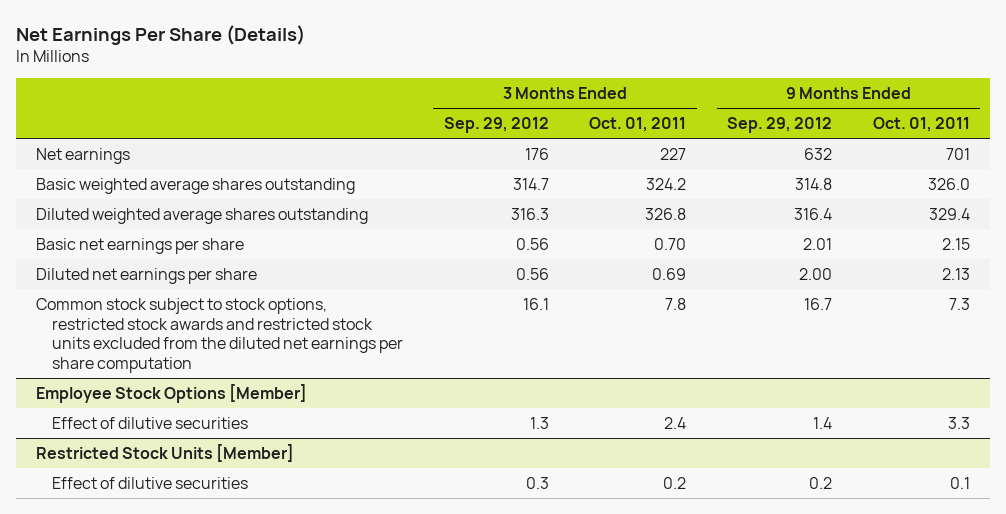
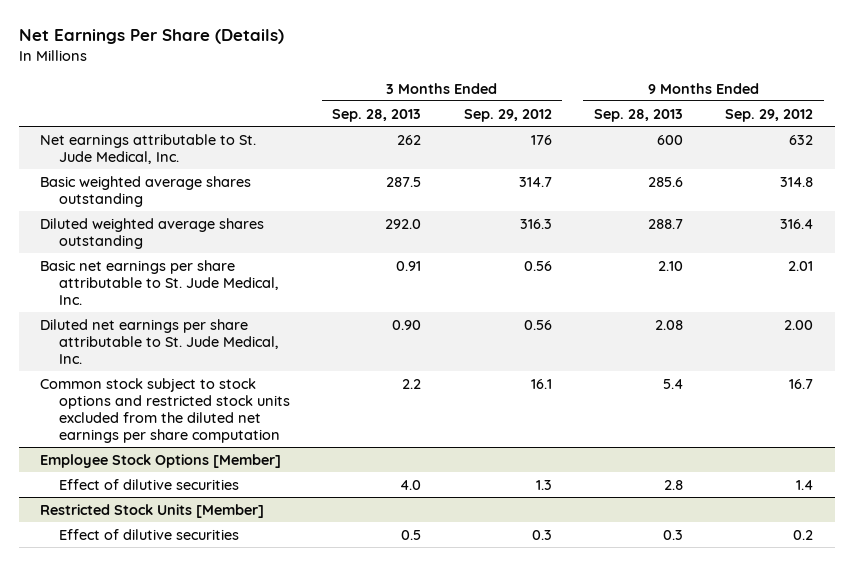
[589,117,687,133] Oct. 01, 2011 -> none
[873,117,971,133] Oct. 01, 2011 -> none
none -> [332,108,422,122] Sep. 28, 2013
none -> [594,108,684,122] Sep. 28, 2013
[36,147,131,164] Net earnings -> [39,133,256,164] Net earnings attributable to St. Jude Medical, Inc.
[36,237,245,254] Basic net earnings per share -> [39,259,279,305] Basic net earnings per share attributable to St. Jude Medical, Inc.
[36,267,258,284] Diluted net earnings per share -> [39,318,279,364] Diluted net earnings per share attributable to St. Jude Medical, Inc.
[36,297,403,373] Common stock subject to stock options, restricted stock awards and restricted stock units excluded from the diluted net earnings per share computation -> [39,377,290,443] Common stock subject to stock options and restricted stock units excluded from the diluted net earnings per share computation

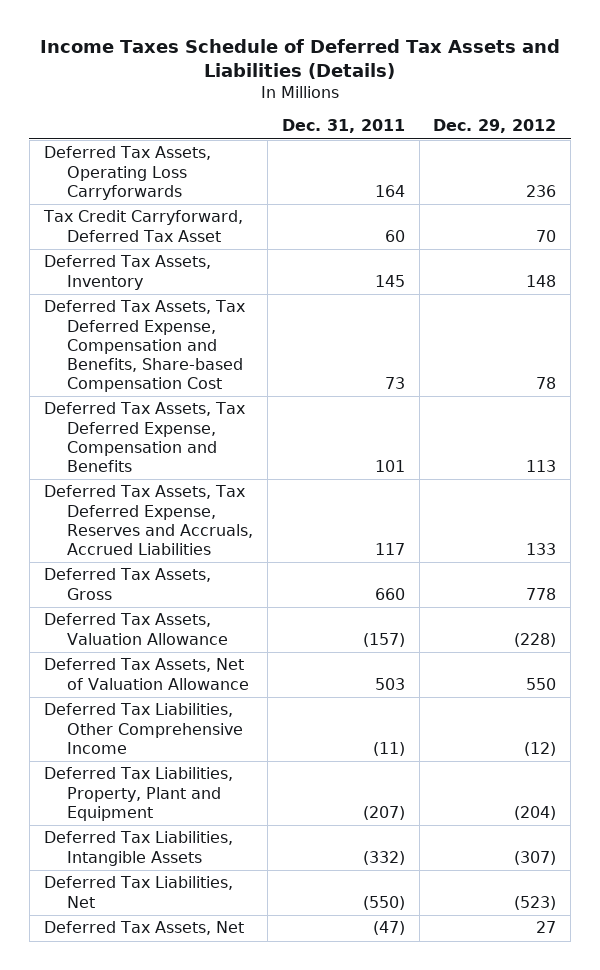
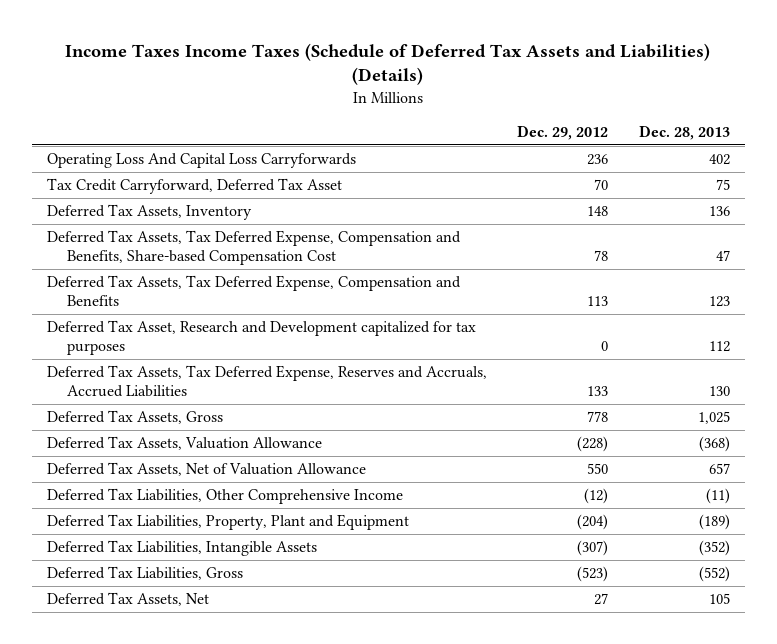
[40,39,561,80] Income Taxes Schedule of Deferred Tax Assets and Liabilities (Details) -> [65,42,711,86] Income Taxes Income Taxes (Schedule of Deferred Tax Assets and Liabilities) (Details)
[281,119,405,134] Dec. 31, 2011 -> none
none -> [638,124,730,140] Dec. 28, 2013
[43,146,211,200] Deferred Tax Assets, Operating Loss Carryforwards -> [47,153,357,169] Operating Loss And Capital Loss Carryforwards
none -> [47,320,477,355] Deferred Tax Asset, Research and Development capitalized for tax purposes
[43,876,233,908] Deferred Tax Liabilities, Net -> [47,566,244,581] Deferred Tax Liabilities, Gross

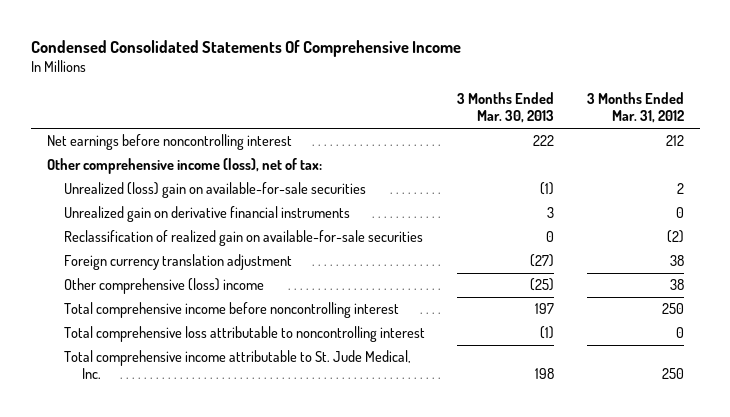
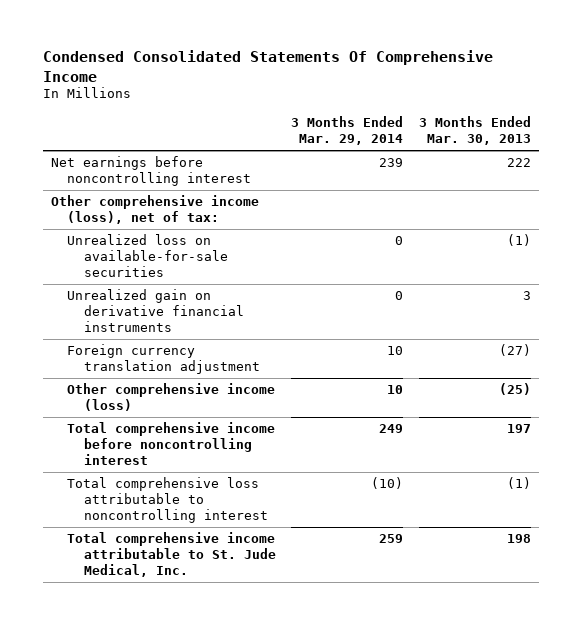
[586,92,684,124] 3 Months Ended Mar. 31, 2012 -> none
none -> [291,116,404,146] 3 Months Ended Mar. 29, 2014
[64,182,367,199] Unrealized (loss) gain on available-for-sale securities -> [67,234,228,278] Unrealized loss on available-for-sale securities
[64,230,424,247] Reclassification of realized gain on available-for-sale securities -> none
[64,278,265,295] Other comprehensive (loss) income -> [67,383,276,412] Other comprehensive income (loss)

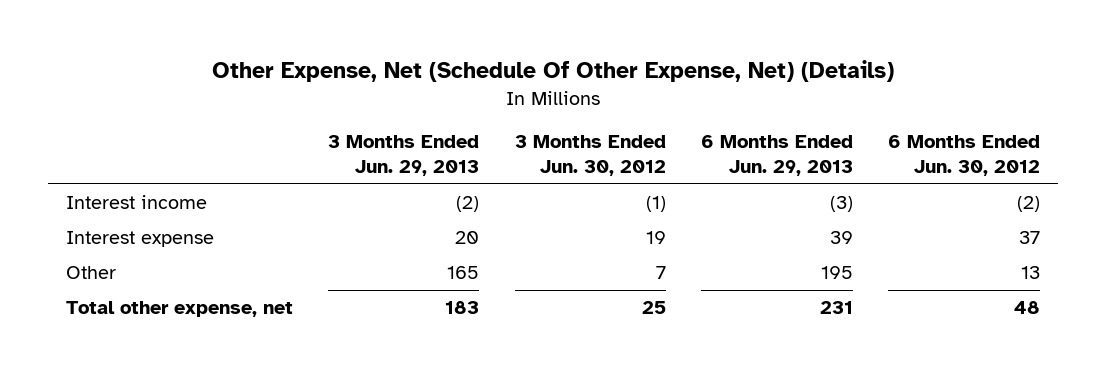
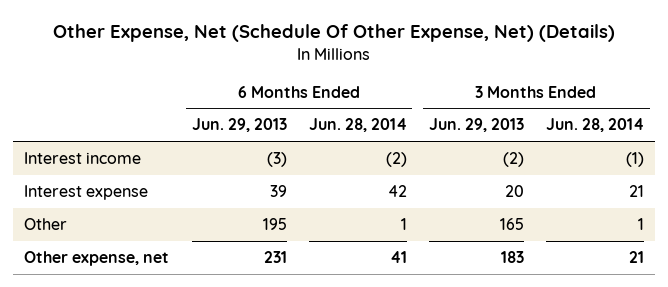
[514,135,666,176] 3 Months Ended Jun. 30, 2012 -> none
[888,135,1041,176] 6 Months Ended Jun. 30, 2012 -> none
none -> [308,118,407,133] Jun. 28, 2014
none -> [546,118,645,133] Jun. 28, 2014
[65,301,293,318] Total other expense, net -> [24,250,170,266] Other expense, net

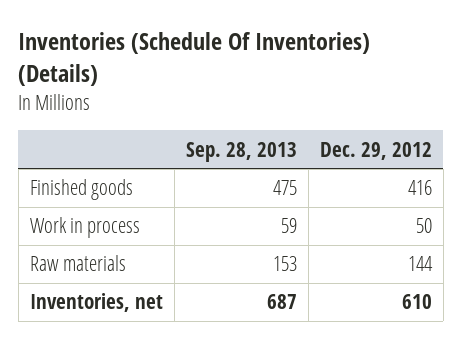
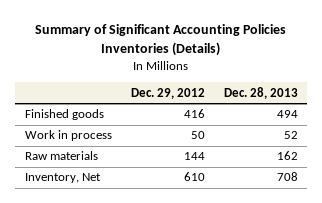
[18,32,371,87] Inventories (Schedule Of Inventories) (Details) -> [35,24,287,57] Summary of Significant Accounting Policies Inventories (Details)
[185,141,297,162] Sep. 28, 2013 -> none
none -> [223,86,298,99] Dec. 28, 2013
[29,293,163,313] Inventories, net -> [24,173,101,184] Inventory, Net

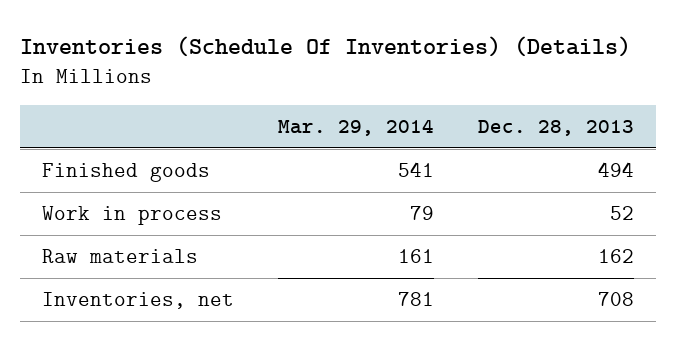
[35,24,287,57] Summary of Significant Accounting Policies Inventories (Details) -> [20,35,632,57] Inventories (Schedule Of Inventories) (Details)
[130,87,205,99] Dec. 29, 2012 -> none
none -> [278,118,435,136] Mar. 29, 2014
[24,173,101,184] Inventory, Net -> [42,292,235,310] Inventories, net

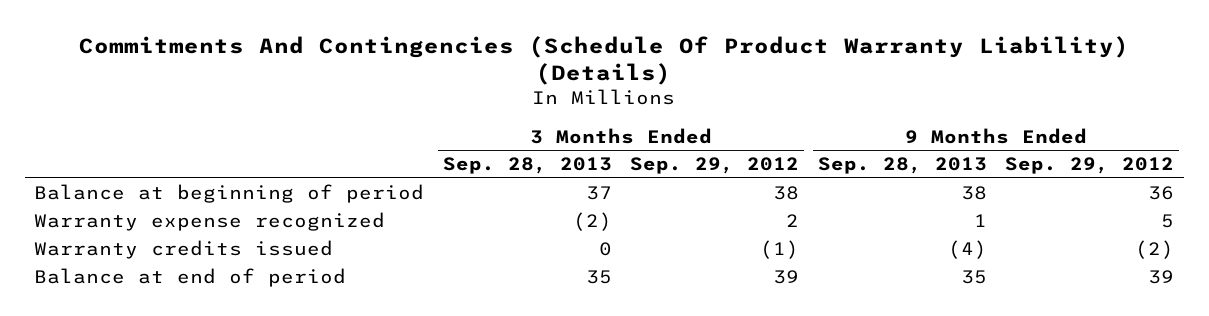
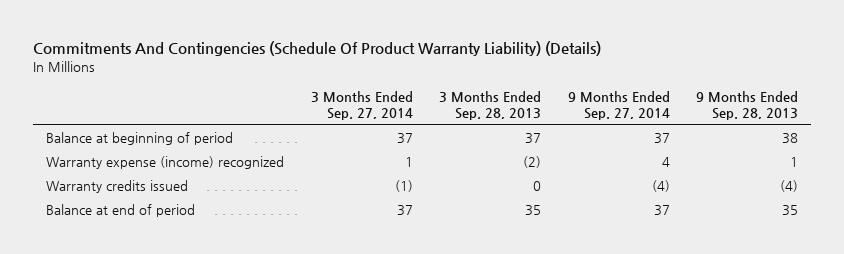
[630,157,800,175] Sep. 29, 2012 -> none
[1005,157,1175,175] Sep. 29, 2012 -> none
none -> [310,90,413,120] 3 Months Ended Sep. 27, 2014
none -> [567,90,670,120] 9 Months Ended Sep. 27, 2014
[34,212,386,232] Warranty expense recognized -> [46,155,285,169] Warranty expense (income) recognized

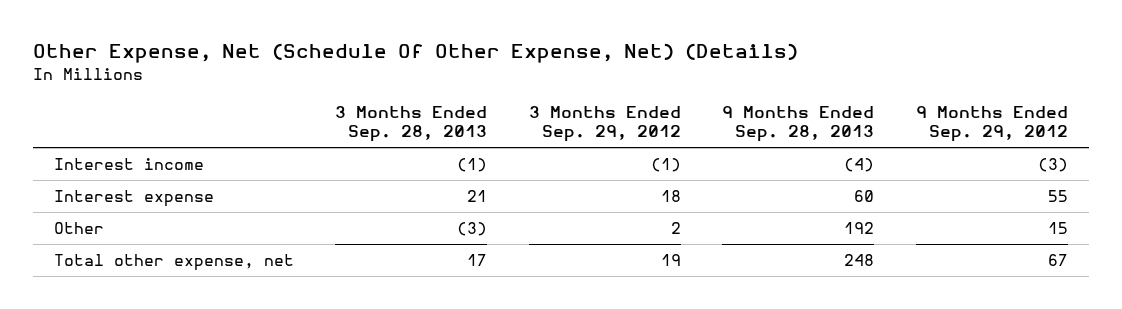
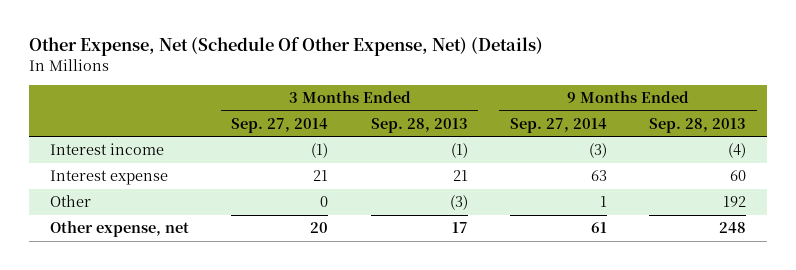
[528,105,681,143] 3 Months Ended Sep. 29, 2012 -> none
[915,105,1068,143] 9 Months Ended Sep. 29, 2012 -> none
none -> [231,117,329,133] Sep. 27, 2014
none -> [509,117,607,133] Sep. 27, 2014
[54,254,295,272] Total other expense, net -> [50,221,190,238] Other expense, net

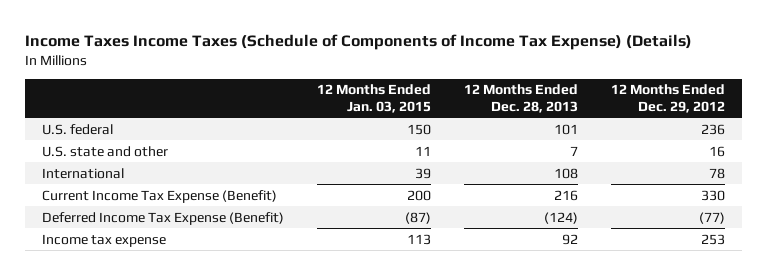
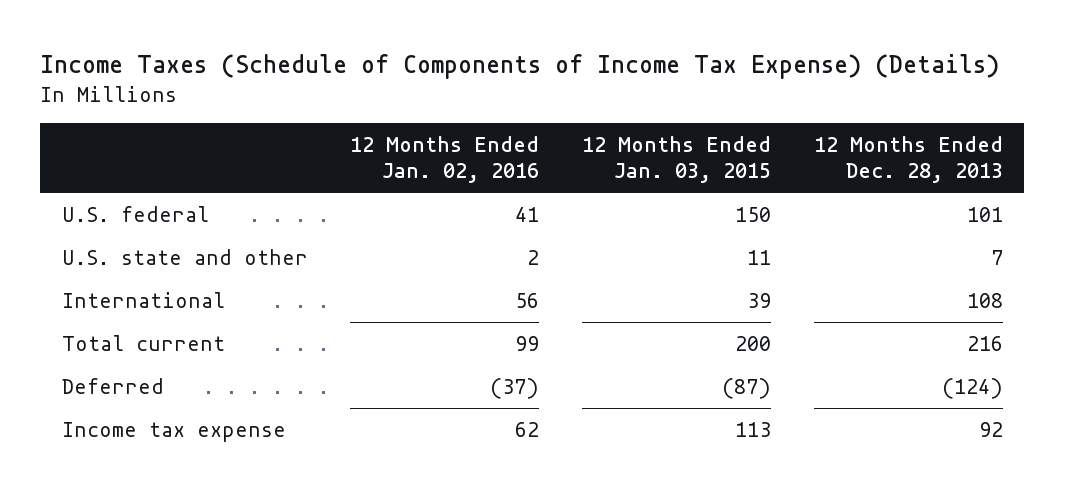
[24,34,692,51] Income Taxes Income Taxes (Schedule of Components of Income Tax Expense) (Details) -> [40,54,1000,80] Income Taxes (Schedule of Components of Income Tax Expense) (Details)
[611,84,726,113] 12 Months Ended Dec. 29, 2012 -> none
none -> [350,136,540,184] 12 Months Ended Jan. 02, 2016
[41,189,277,203] Current Income Tax Expense (Benefit) -> [61,334,225,351] Total current
[41,211,284,225] Deferred Income Tax Expense (Benefit) -> [61,377,164,394] Deferred

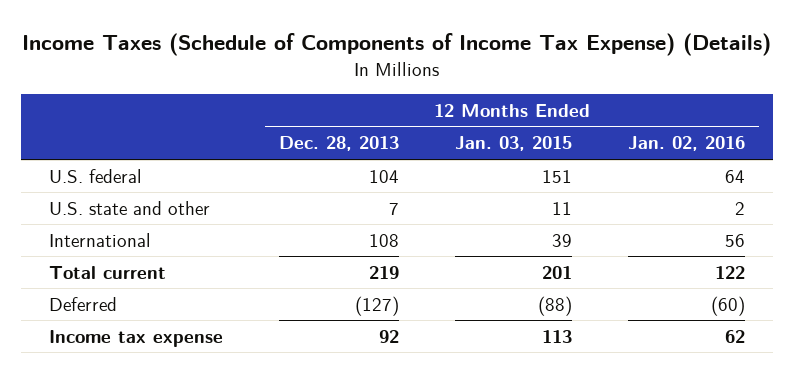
[515,206,540,222] 41 -> [724,169,745,183] 64
[735,206,772,222] 150 -> [542,169,573,183] 151
[966,206,1003,222] 101 -> [369,169,400,183] 104
[515,335,540,351] 99 -> [714,265,745,279] 122
[735,335,772,351] 200 -> [542,265,573,279] 201
[966,335,1003,351] 216 -> [369,265,400,279] 219
[490,377,540,399] (37) -> [710,295,745,316] (60)
[722,377,772,399] (87) -> [538,295,573,316] (88)
[941,377,1003,399] (124) -> [355,295,400,316] (127)

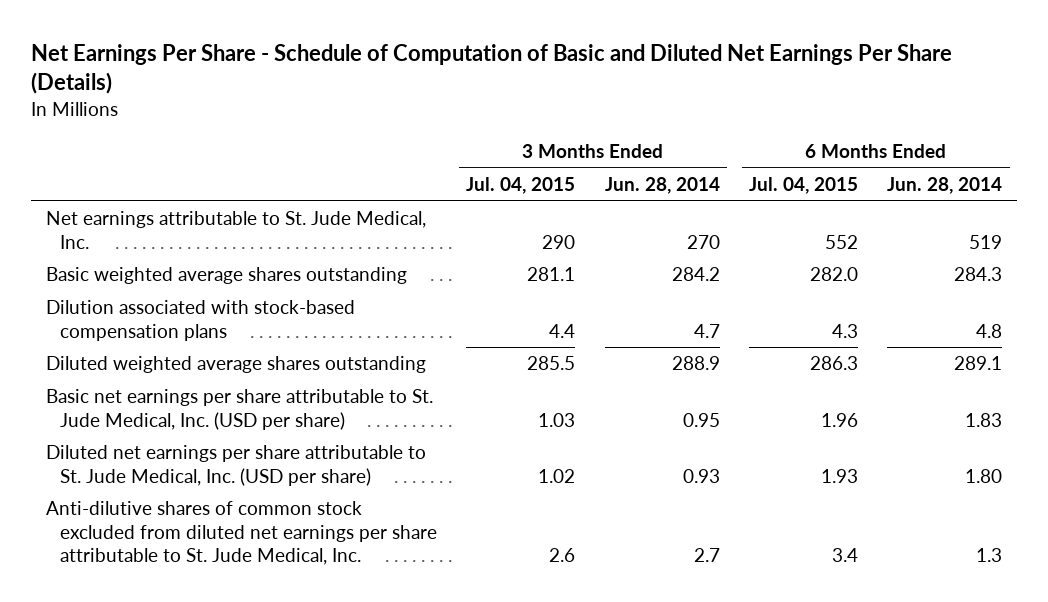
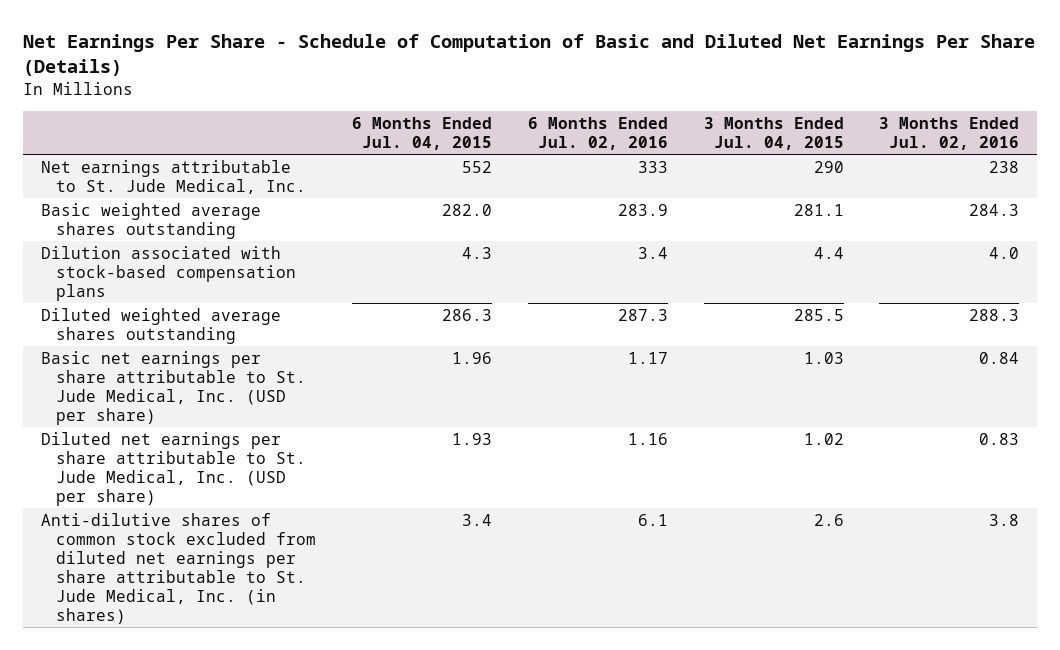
[604,177,720,195] Jun. 28, 2014 -> none
[887,177,1003,195] Jun. 28, 2014 -> none
none -> [527,116,668,150] 6 Months Ended Jul. 02, 2016
none -> [879,116,1020,150] 3 Months Ended Jul. 02, 2016
[45,501,438,565] Anti-dilutive shares of common stock excluded from diluted net earnings per share attributable to St. Jude Medical, Inc. -> [40,512,317,625] Anti-dilutive shares of common stock excluded from diluted net earnings per share attributable to St. Jude Medical, Inc. (in shares)

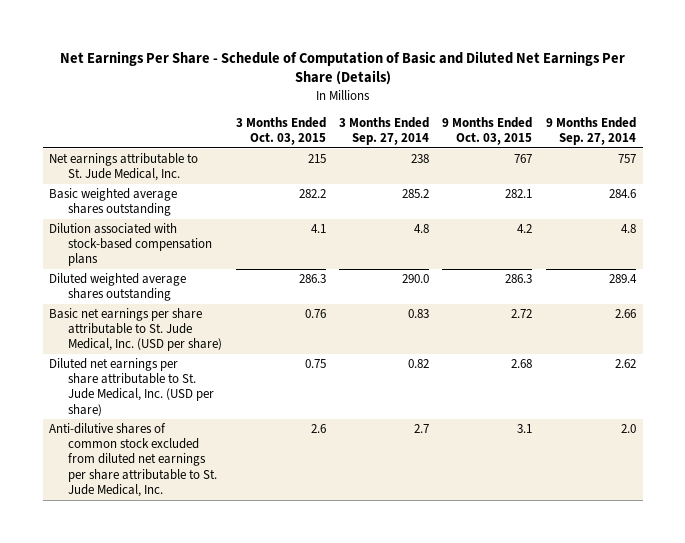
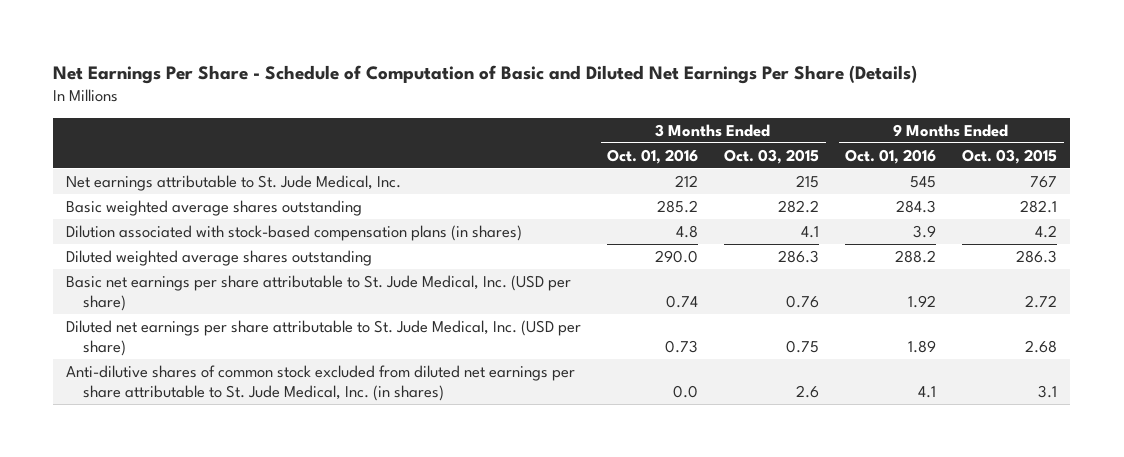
[339,116,430,145] 3 Months Ended Sep. 27, 2014 -> none
[545,116,636,145] 9 Months Ended Sep. 27, 2014 -> none
none -> [607,148,699,164] Oct. 01, 2016
none -> [845,148,937,164] Oct. 01, 2016
[49,223,213,267] Dilution associated with stock-based compensation plans -> [66,224,523,241] Dilution associated with stock-based compensation plans (in shares)
[49,423,218,497] Anti-dilutive shares of common stock excluded from diluted net earnings per share attributable to St. Jude Medical, Inc. -> [66,364,576,401] Anti-dilutive shares of common stock excluded from diluted net earnings per share attributable to St. Jude Medical, Inc. (in shares)

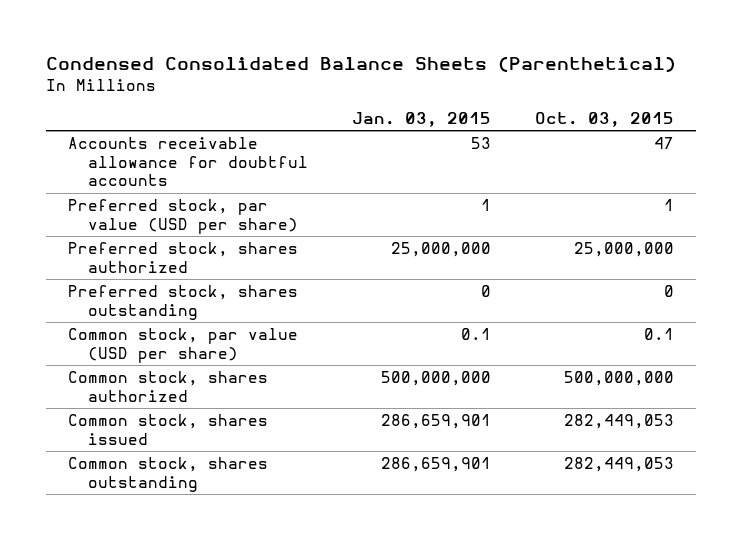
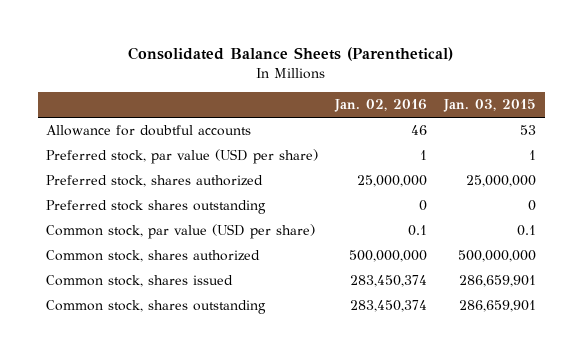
[46,55,677,72] Condensed Consolidated Balance Sheets (Parenthetical) -> [128,47,454,62] Consolidated Balance Sheets (Parenthetical)
[534,111,674,127] Oct. 03, 2015 -> none
none -> [334,99,428,113] Jan. 02, 2016
[67,136,309,187] Accounts receivable allowance for doubtful accounts -> [46,125,252,137] Allowance for doubtful accounts
[67,284,298,320] Preferred stock, shares outstanding -> [46,200,267,215] Preferred stock shares outstanding

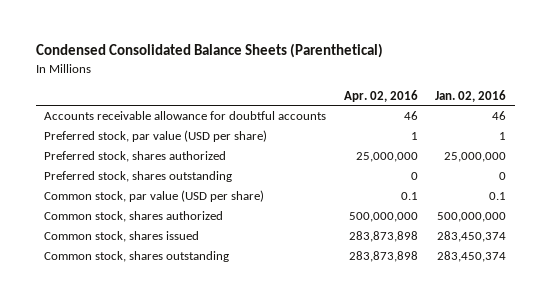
[128,47,454,62] Consolidated Balance Sheets (Parenthetical) -> [35,43,383,59] Condensed Consolidated Balance Sheets (Parenthetical)
[443,99,537,113] Jan. 03, 2015 -> none
none -> [343,89,418,102] Apr. 02, 2016
[46,125,252,137] Allowance for doubtful accounts -> [44,111,327,121] Accounts receivable allowance for doubtful accounts
[46,200,267,215] Preferred stock shares outstanding -> [44,171,233,183] Preferred stock, shares outstanding

